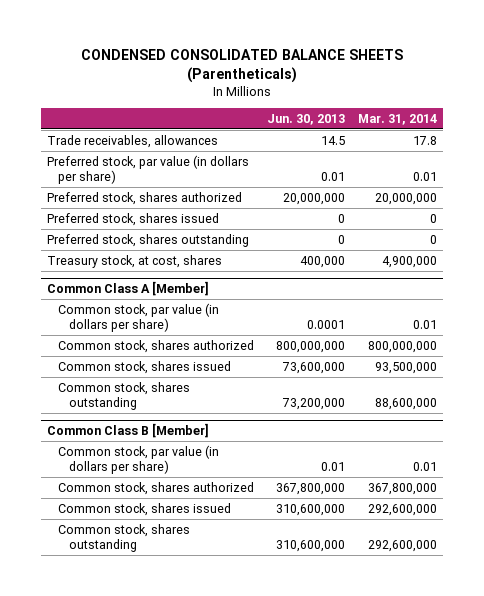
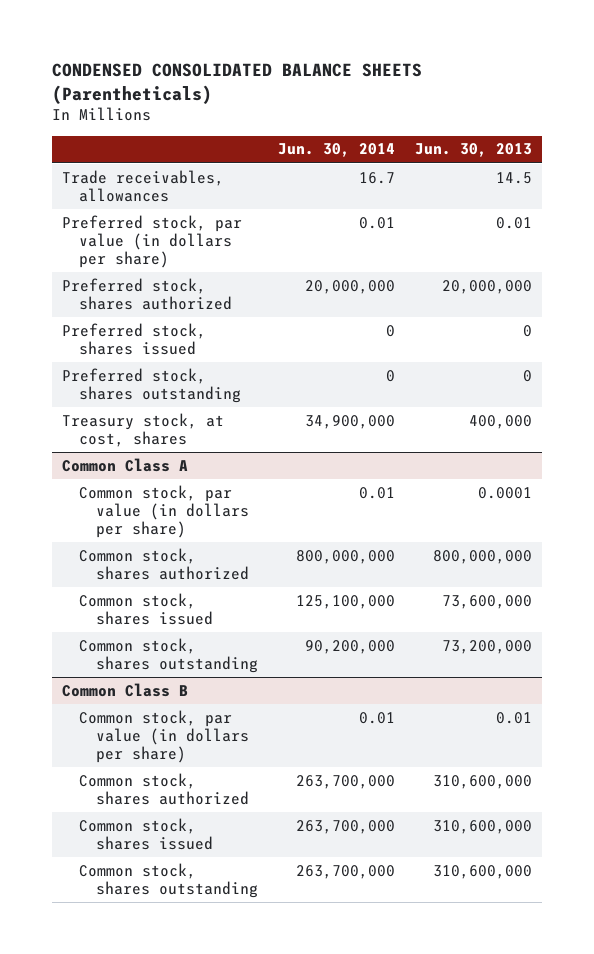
[357,113,437,125] Mar. 31, 2014 -> none
none -> [277,143,395,158] Jun. 30, 2014
[47,281,210,297] Common Class A [Member] -> [62,457,189,472] Common Class A
[47,423,210,439] Common Class B [Member] -> [62,682,189,697] Common Class B
[276,482,346,495] 367,800,000 -> [433,774,533,789] 310,600,000

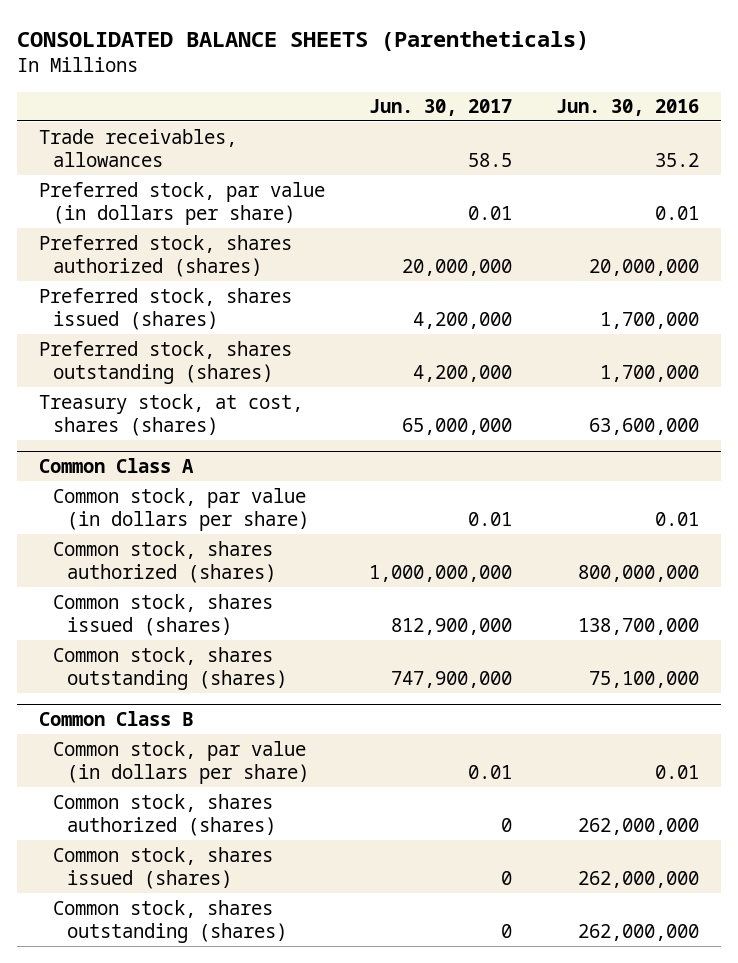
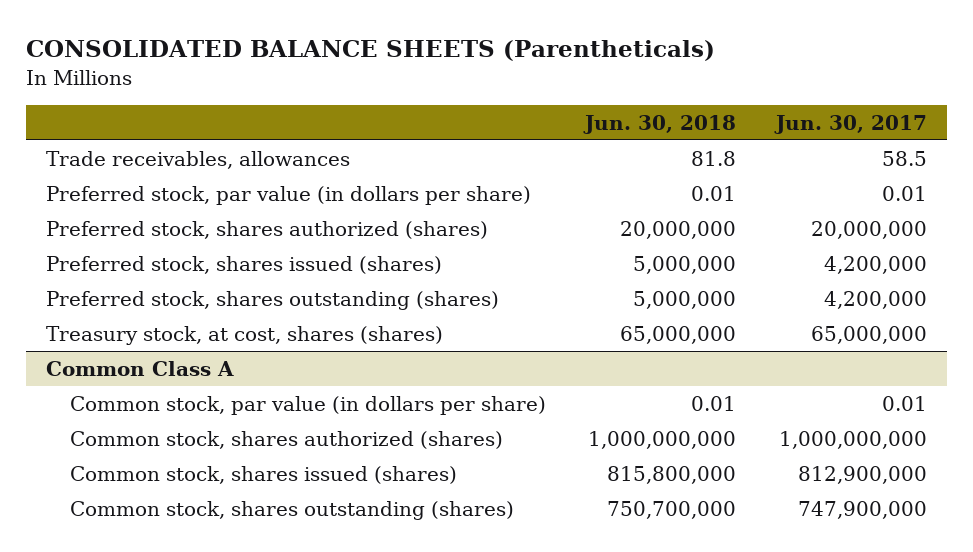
[555,99,699,117] Jun. 30, 2016 -> none
none -> [583,114,737,134] Jun. 30, 2018
[38,711,193,727] Common Class B -> none
[52,740,309,784] Common stock, par value (in dollars per share) -> none
[52,793,276,836] Common stock, shares authorized (shares) -> none
[52,846,273,889] Common stock, shares issued (shares) -> none
[52,899,287,943] Common stock, shares outstanding (shares) -> none

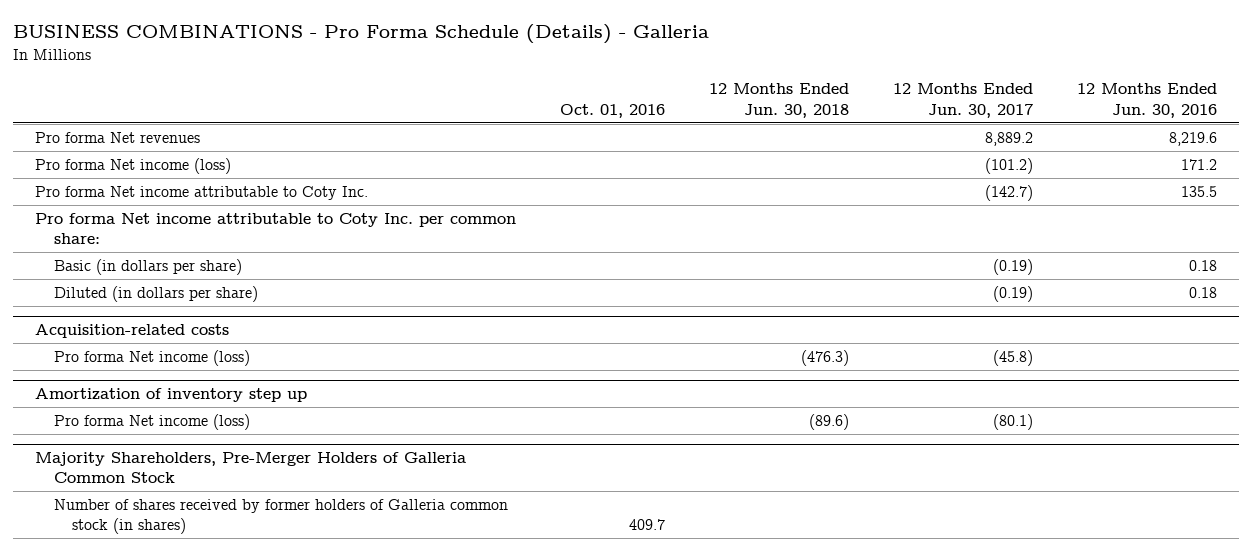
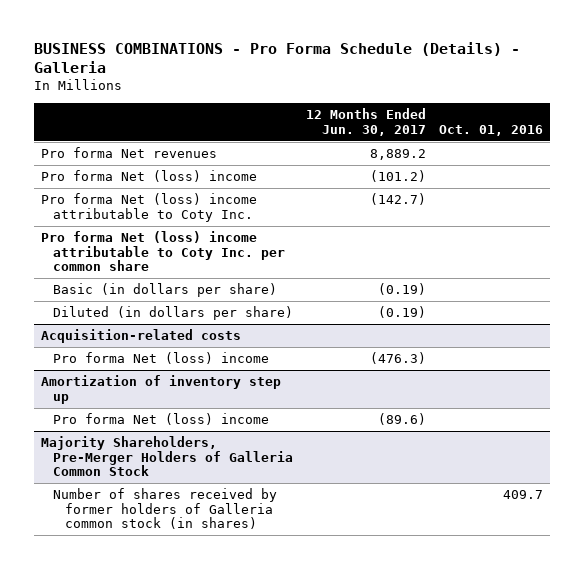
[709,83,850,118] 12 Months Ended Jun. 30, 2018 -> none
[1077,83,1218,118] 12 Months Ended Jun. 30, 2016 -> none
[35,157,232,174] Pro forma Net income (loss) -> [40,170,257,183] Pro forma Net (loss) income
[35,185,369,200] Pro forma Net income attributable to Coty Inc. -> [40,193,257,222] Pro forma Net (loss) income attributable to Coty Inc.
[35,212,517,245] Pro forma Net income attributable to Coty Inc. per common share: -> [40,231,285,272] Pro forma Net (loss) income attributable to Coty Inc. per common share
[53,349,250,366] Pro forma Net income (loss) -> [52,352,269,365] Pro forma Net (loss) income
[993,349,1034,366] (45.8) -> [369,352,426,365] (476.3)
[53,413,250,430] Pro forma Net income (loss) -> [52,413,269,426] Pro forma Net (loss) income
[993,413,1034,430] (80.1) -> [377,413,426,426] (89.6)

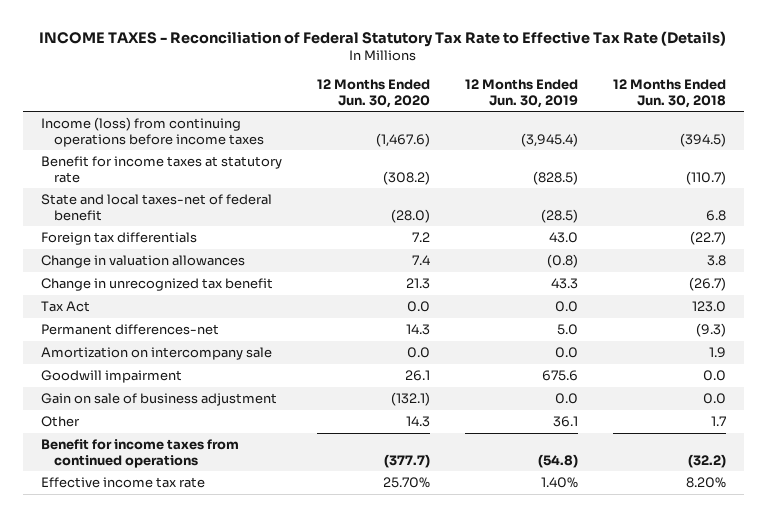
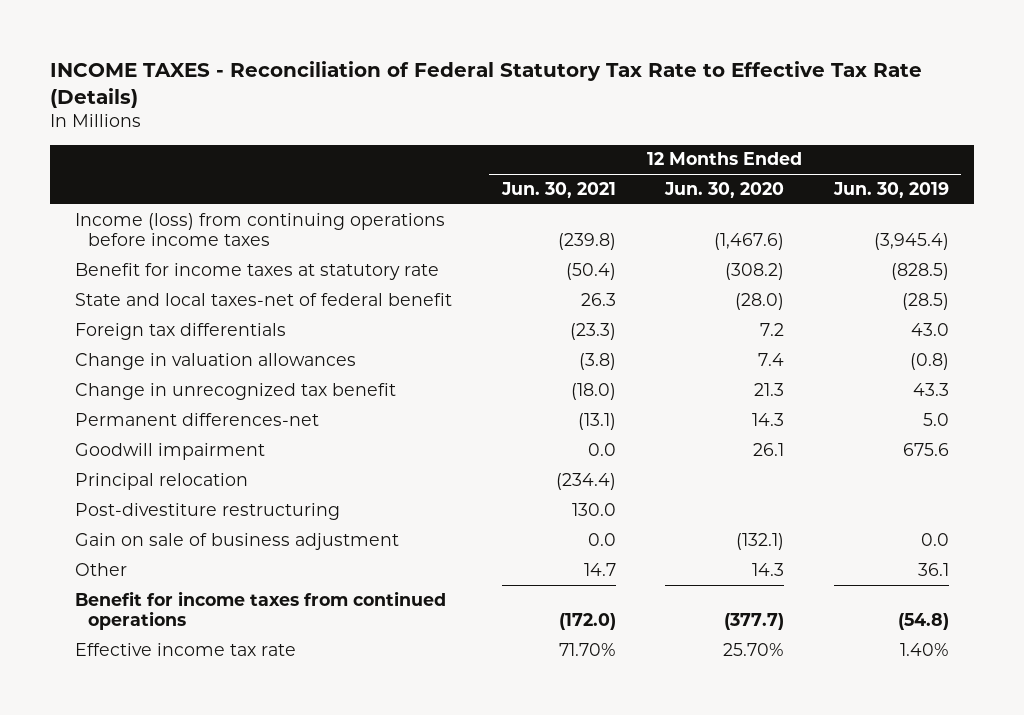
[613,78,727,108] 12 Months Ended Jun. 30, 2018 -> none
none -> [500,181,616,198] Jun. 30, 2021
[40,300,90,312] Tax Act -> none
[40,346,272,360] Amortization on intercompany sale -> none
none -> [74,472,248,490] Principal relocation
none -> [74,502,340,520] Post-divestiture restructuring

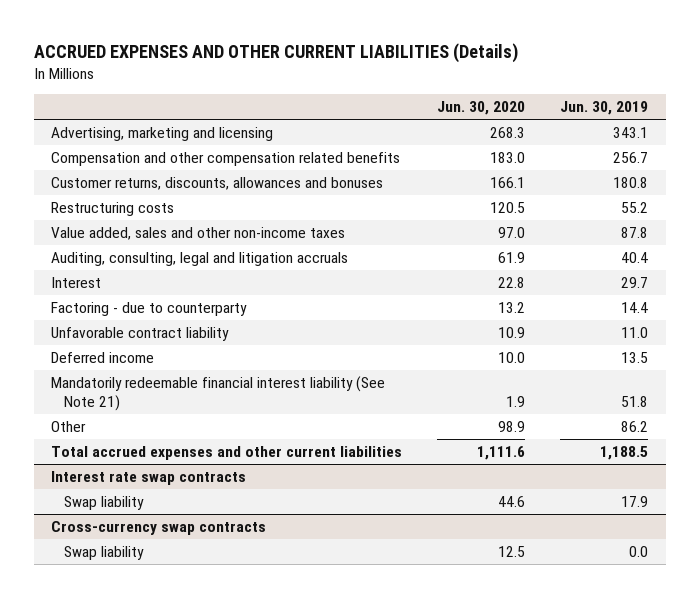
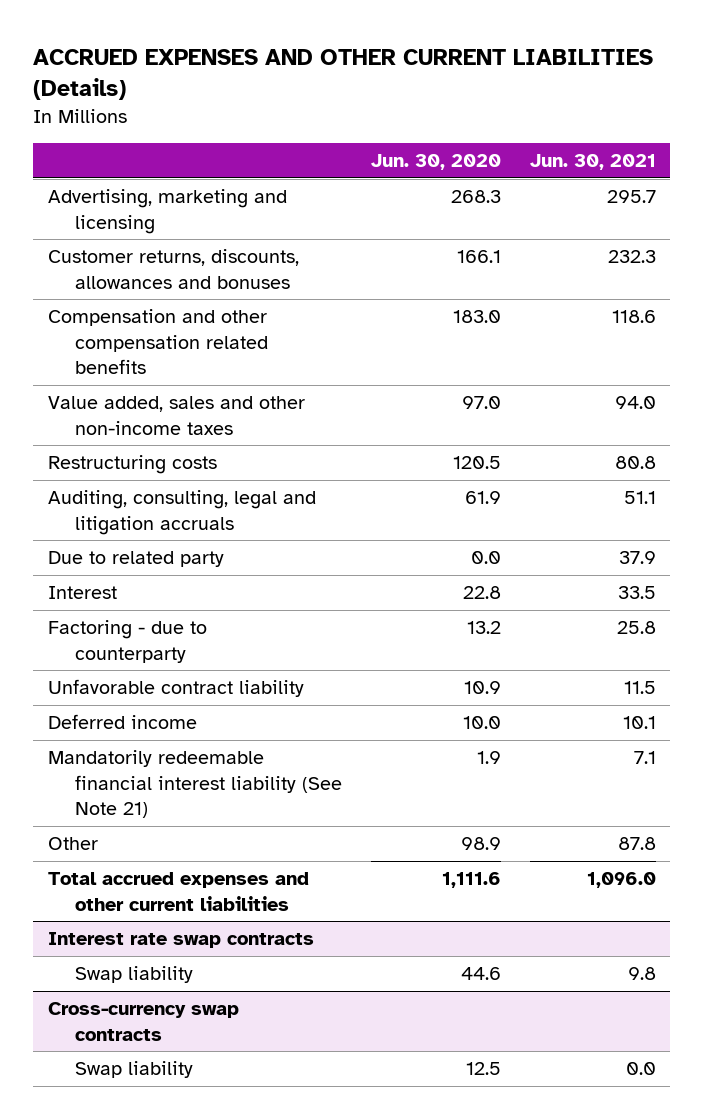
[560,101,649,116] Jun. 30, 2019 -> none
none -> [529,154,656,171] Jun. 30, 2021
[51,152,401,167] Compensation and other compensation related benefits -> [47,309,268,375] Compensation and other compensation related benefits
[51,202,175,217] Restructuring costs -> [47,455,217,475] Restructuring costs
none -> [47,551,224,568] Due to related party

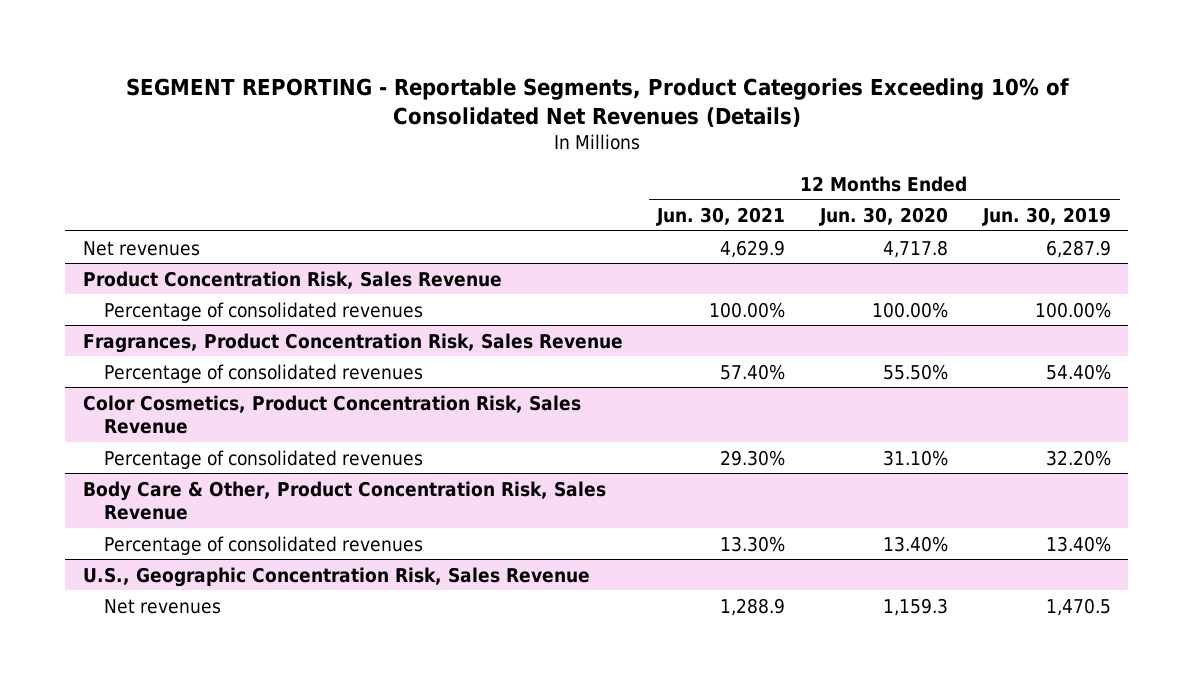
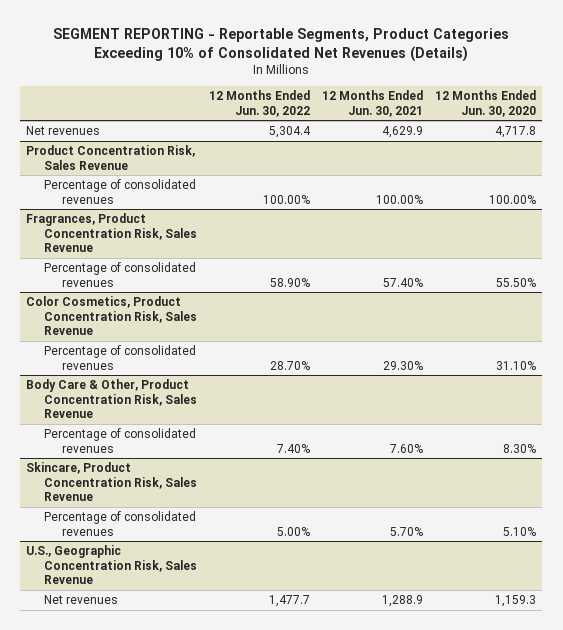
[981,207,1111,227] Jun. 30, 2019 -> none
none -> [209,89,311,117] 12 Months Ended Jun. 30, 2022
[720,535,786,552] 13.30% -> [390,443,424,453] 7.60%
[883,535,949,552] 13.40% -> [503,443,537,453] 8.30%
none -> [26,462,198,502] Skincare, Product Concentration Risk, Sales Revenue
none -> [44,511,197,536] Percentage of consolidated revenues

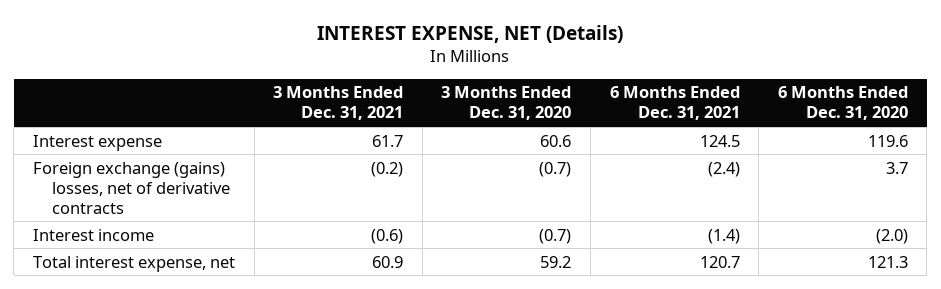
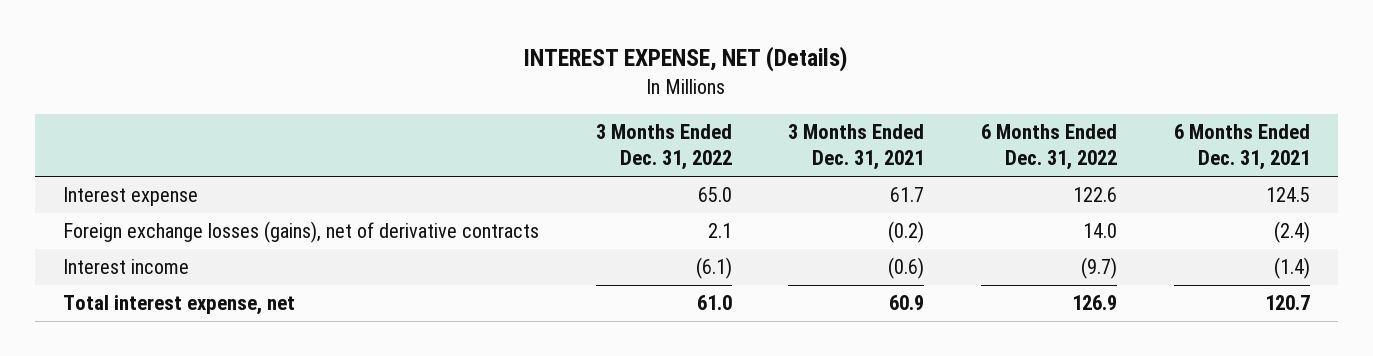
[441,86,572,121] 3 Months Ended Dec. 31, 2020 -> none
[777,86,908,121] 6 Months Ended Dec. 31, 2020 -> none
none -> [595,124,732,171] 3 Months Ended Dec. 31, 2022
none -> [981,124,1118,171] 6 Months Ended Dec. 31, 2022
[33,161,230,214] Foreign exchange (gains) losses, net of derivative contracts -> [63,221,540,244] Foreign exchange losses (gains), net of derivative contracts

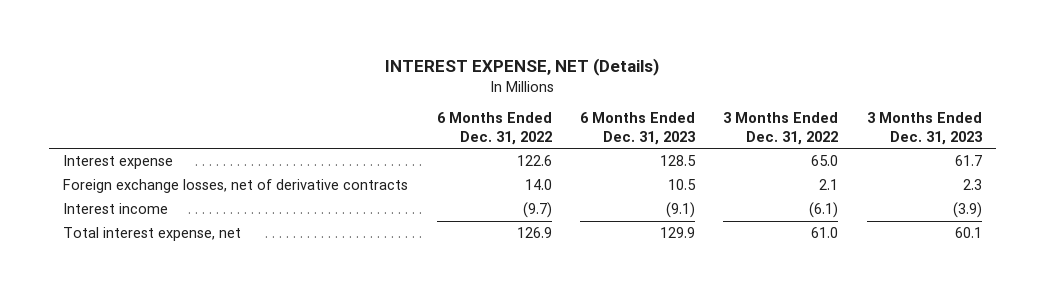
[788,124,925,171] 3 Months Ended Dec. 31, 2021 -> none
[1173,124,1310,171] 6 Months Ended Dec. 31, 2021 -> none
none -> [579,112,695,145] 6 Months Ended Dec. 31, 2023
none -> [866,112,982,145] 3 Months Ended Dec. 31, 2023
[63,221,540,244] Foreign exchange losses (gains), net of derivative contracts -> [63,179,409,194] Foreign exchange losses, net of derivative contracts

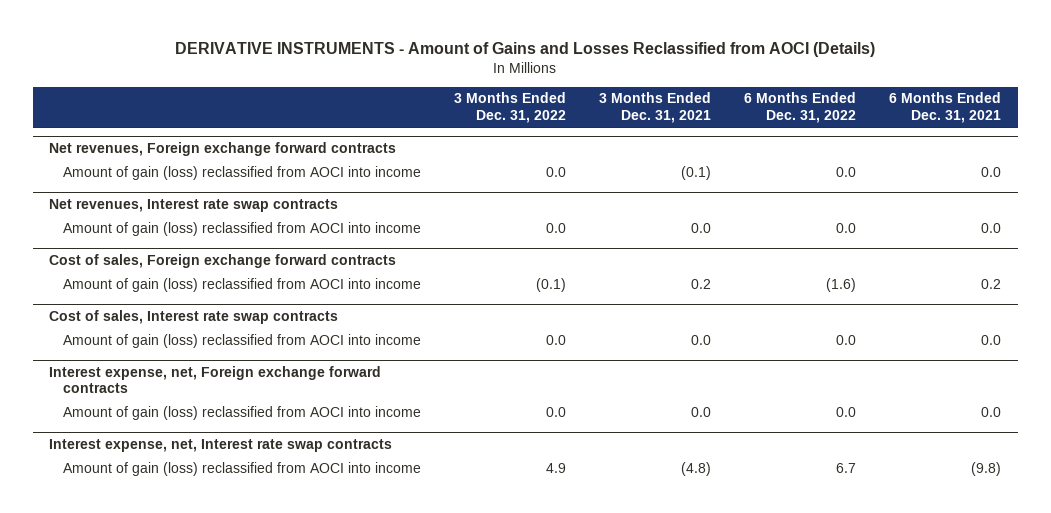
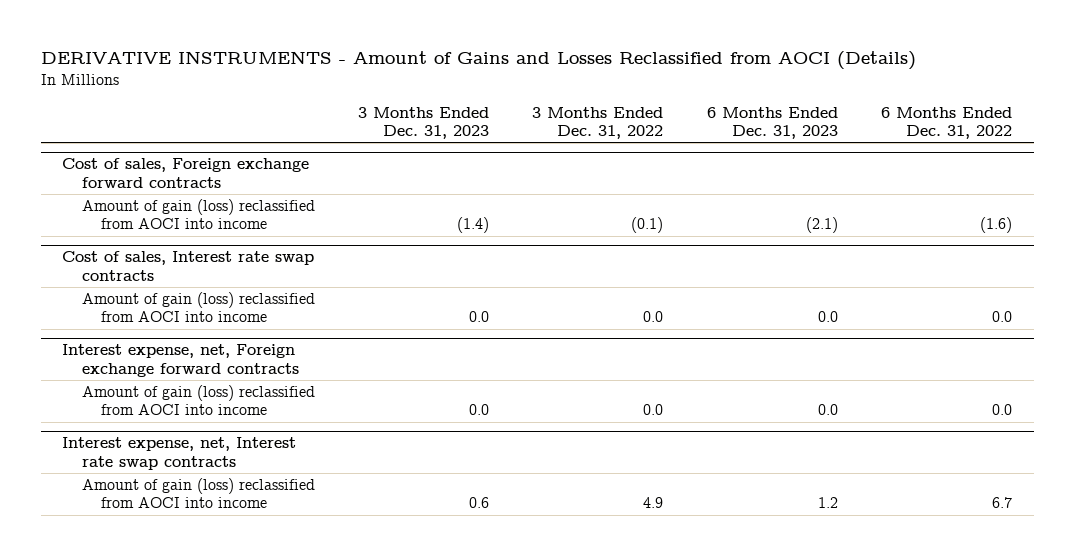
[599,92,712,123] 3 Months Ended Dec. 31, 2021 -> none
[889,92,1002,123] 6 Months Ended Dec. 31, 2021 -> none
none -> [357,106,489,139] 3 Months Ended Dec. 31, 2023
none -> [706,106,838,139] 6 Months Ended Dec. 31, 2023
[49,141,397,156] Net revenues, Foreign exchange forward contracts -> none
[62,165,421,180] Amount of gain (loss) reclassified from AOCI into income -> none
[49,198,339,212] Net revenues, Interest rate swap contracts -> none
[62,221,421,236] Amount of gain (loss) reclassified from AOCI into income -> none

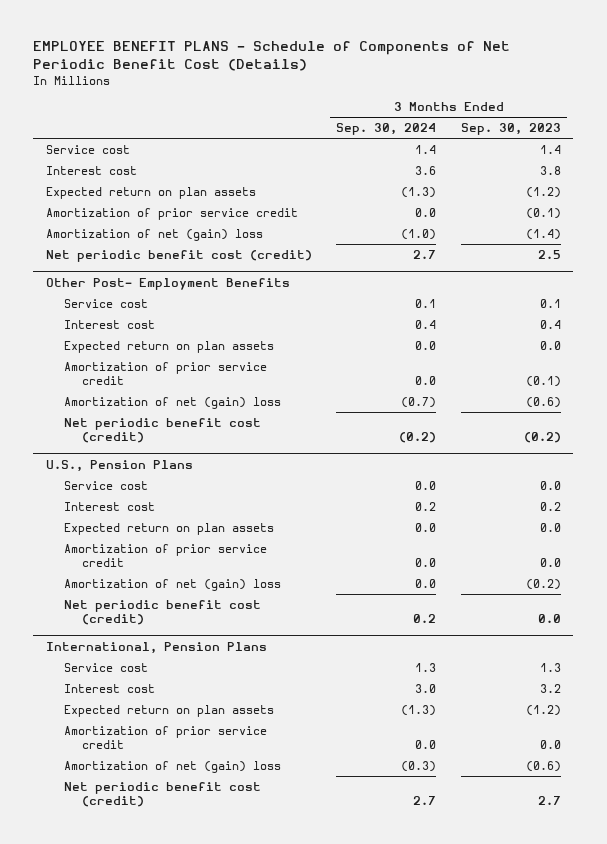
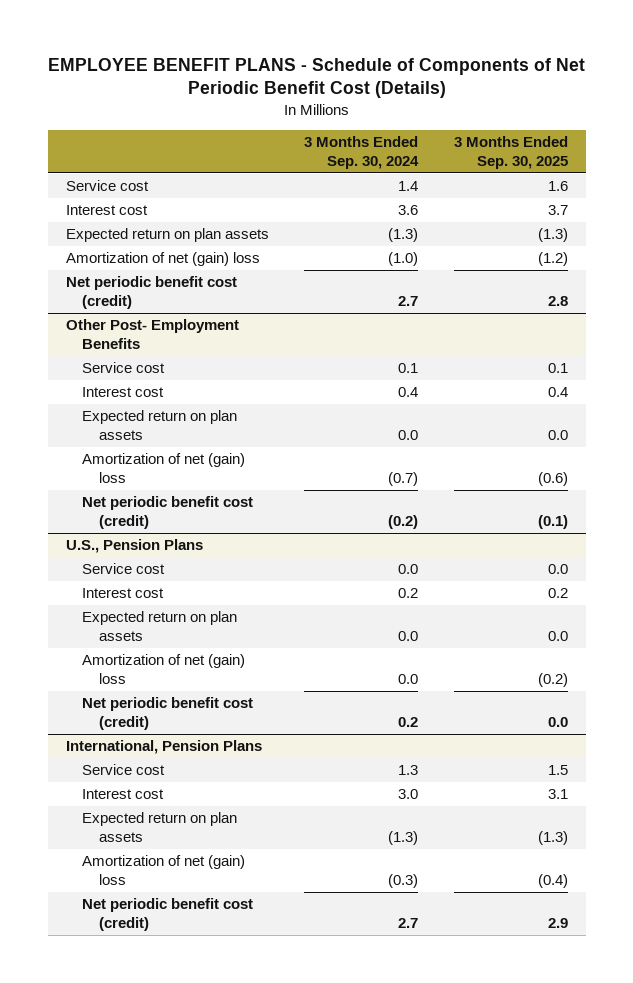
[460,122,561,135] Sep. 30, 2023 -> none
none -> [453,135,568,170] 3 Months Ended Sep. 30, 2025
[45,207,298,220] Amortization of prior service credit -> none
[63,361,267,385] Amortization of prior service credit -> none
[63,543,267,567] Amortization of prior service credit -> none
[63,725,267,749] Amortization of prior service credit -> none

